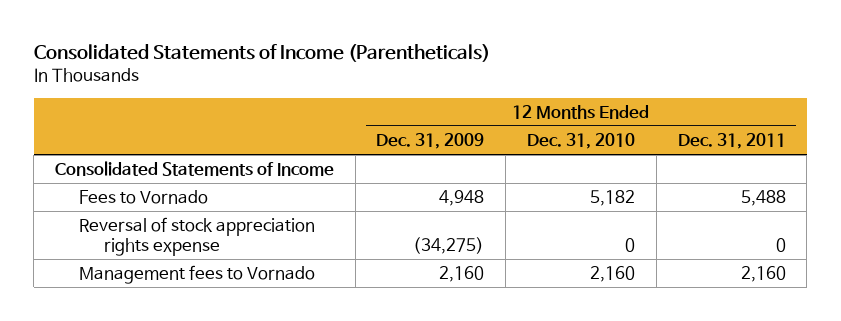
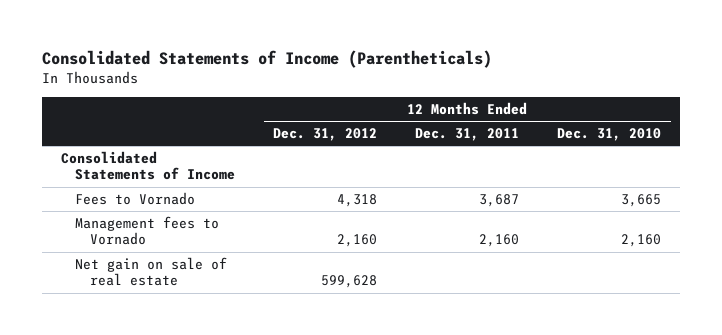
[376,133,485,150] Dec. 31, 2009 -> none
none -> [273,128,378,142] Dec. 31, 2012
[79,217,316,256] Reversal of stock appreciation rights expense -> none
[590,190,636,207] 5,182 -> [621,194,662,208] 3,665
[740,190,786,207] 5,488 -> [479,194,520,208] 3,687
none -> [75,257,228,287] Net gain on sale of real estate

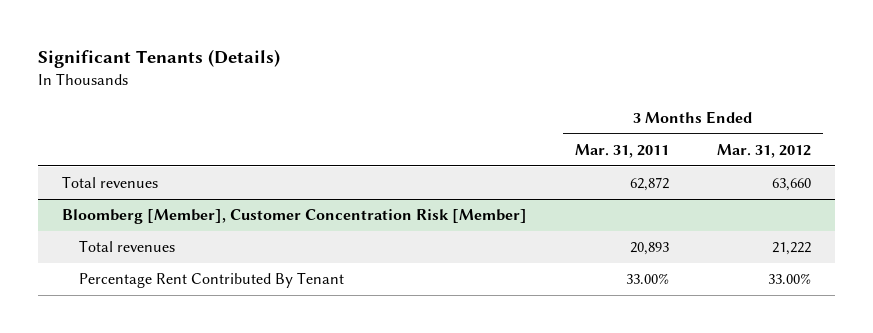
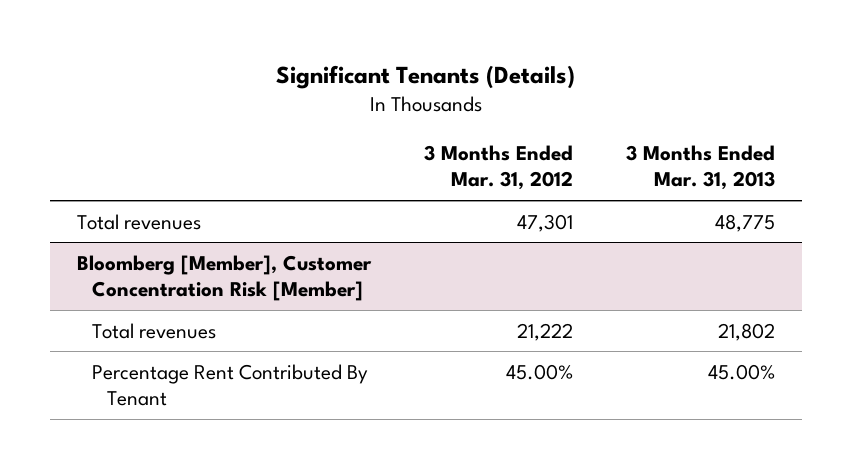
[575,144,670,159] Mar. 31, 2011 -> none
none -> [626,145,776,191] 3 Months Ended Mar. 31, 2013
[771,178,811,192] 63,660 -> [516,213,573,232] 47,301
[767,273,811,285] 33.00% -> [505,363,573,380] 45.00%

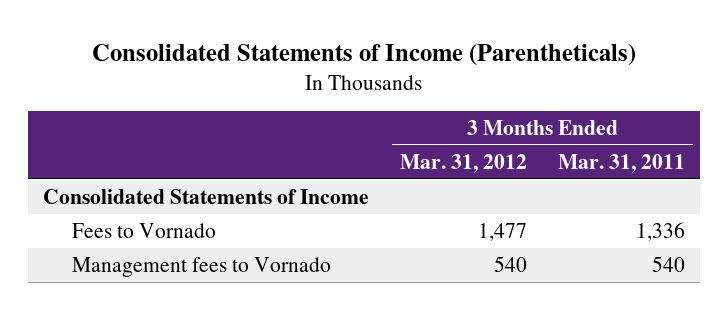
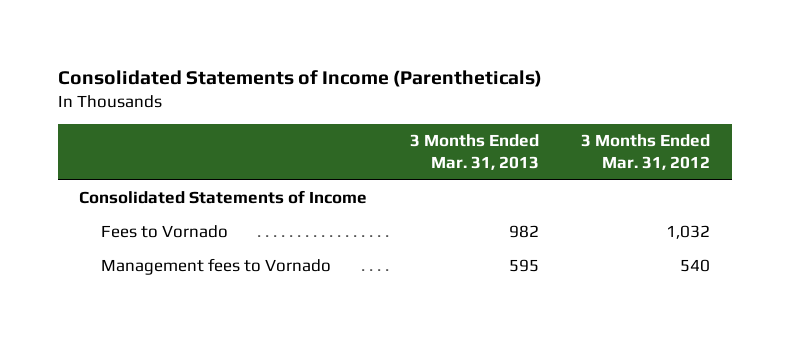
[557,153,685,173] Mar. 31, 2011 -> none
none -> [409,134,539,170] 3 Months Ended Mar. 31, 2013
[478,222,528,241] 1,477 -> [666,224,711,239] 1,032

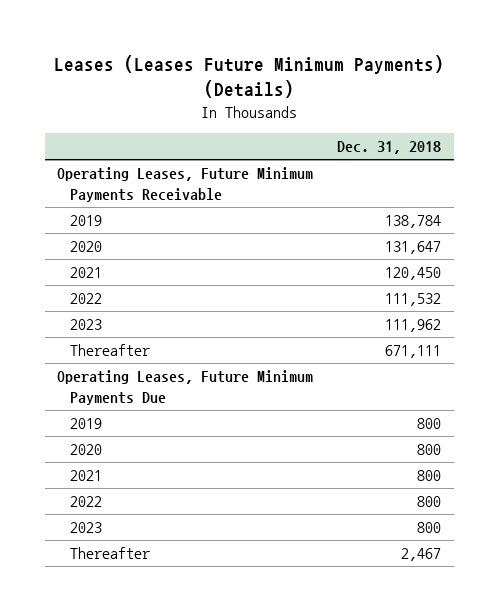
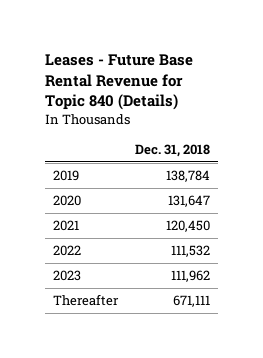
[54,54,445,98] Leases (Leases Future Minimum Payments) (Details) -> [45,54,194,111] Leases - Future Base Rental Revenue for Topic 840 (Details)
[56,167,313,203] Operating Leases, Future Minimum Payments Receivable -> none
[56,370,313,406] Operating Leases, Future Minimum Payments Due -> none
[70,418,103,430] 2019 -> none
[70,444,103,456] 2020 -> none
[70,470,103,482] 2021 -> none
[70,496,103,508] 2022 -> none
[70,522,103,534] 2023 -> none
[70,547,151,560] Thereafter -> none

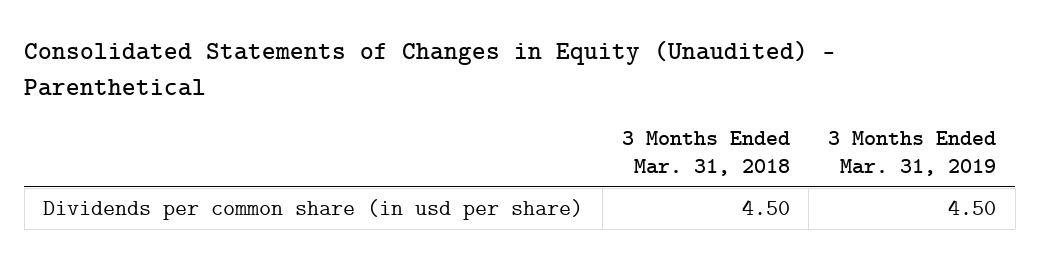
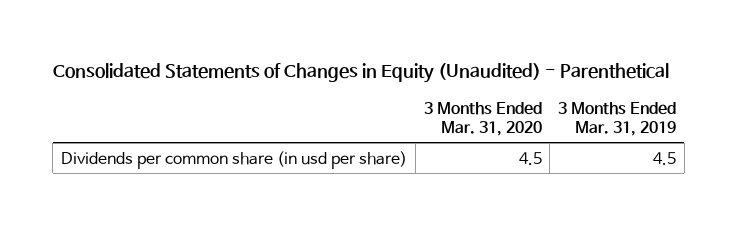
[621,130,790,177] 3 Months Ended Mar. 31, 2018 -> none
none -> [423,101,542,136] 3 Months Ended Mar. 31, 2020
[947,199,996,216] 4.50 -> [653,151,677,165] 4.5

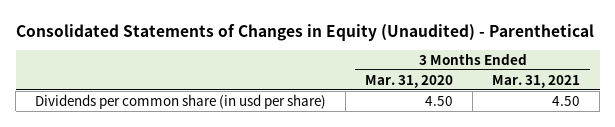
[558,101,677,136] 3 Months Ended Mar. 31, 2019 -> none
none -> [492,74,581,88] Mar. 31, 2021
[518,151,542,165] 4.5 -> [425,95,454,106] 4.50

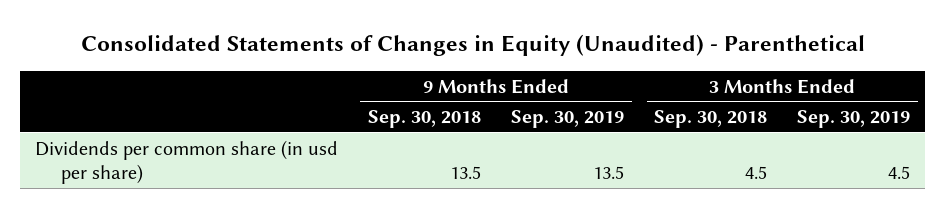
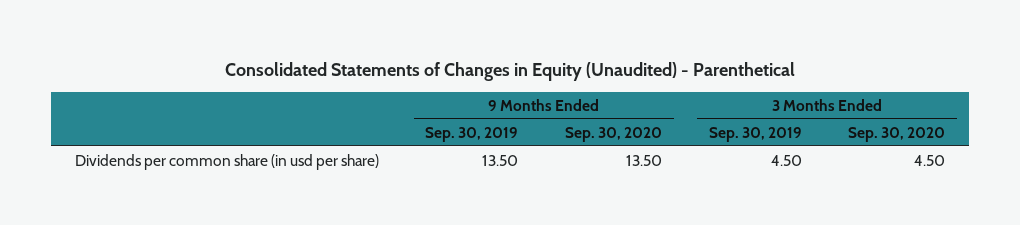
[367,110,481,129] Sep. 30, 2018 -> none
[654,110,768,129] Sep. 30, 2018 -> none
none -> [565,126,663,142] Sep. 30, 2020
none -> [848,126,946,142] Sep. 30, 2020
[593,166,625,180] 13.5 -> [482,155,519,167] 13.50
[888,166,911,180] 4.5 -> [770,155,802,167] 4.50

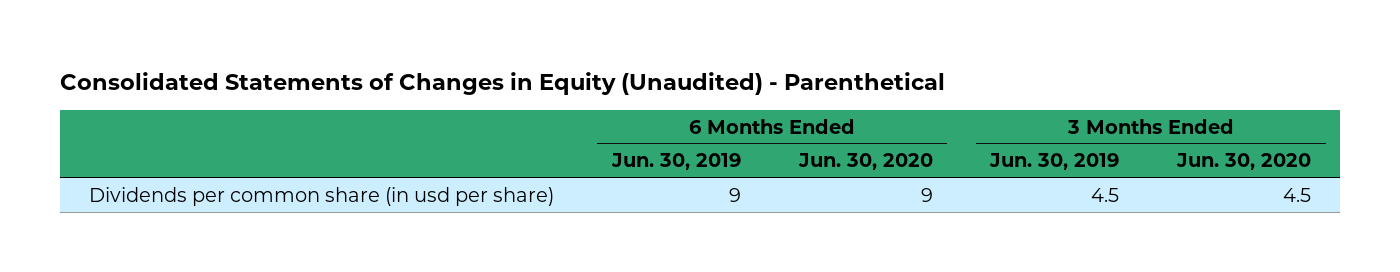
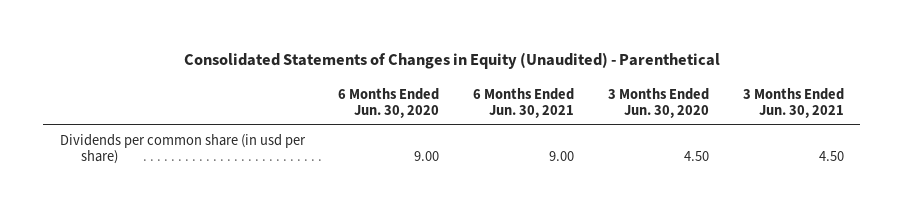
[610,153,741,171] Jun. 30, 2019 -> none
[989,153,1120,171] Jun. 30, 2019 -> none
none -> [473,87,575,119] 6 Months Ended Jun. 30, 2021
none -> [742,87,844,119] 3 Months Ended Jun. 30, 2021
[920,187,933,202] 9 -> [414,151,440,162] 9.00
[1283,187,1312,202] 4.5 -> [683,151,709,162] 4.50

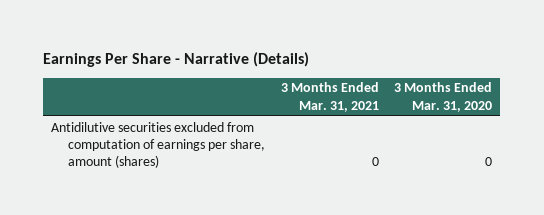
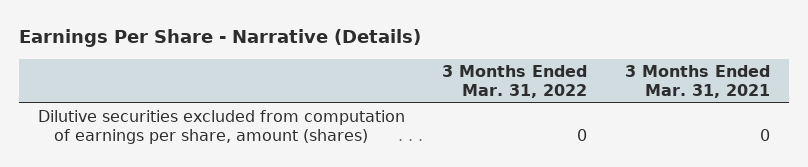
[394,82,493,112] 3 Months Ended Mar. 31, 2020 -> none
none -> [442,65,588,99] 3 Months Ended Mar. 31, 2022
[51,121,265,169] Antidilutive securities excluded from computation of earnings per share, amount (shares) -> [37,110,405,145] Dilutive securities excluded from computation of earnings per share, amount (shares)

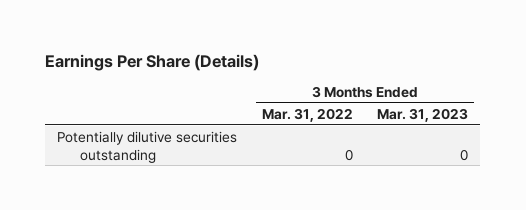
[18,29,421,48] Earnings Per Share - Narrative (Details) -> [45,54,260,72] Earnings Per Share (Details)
[624,65,770,99] 3 Months Ended Mar. 31, 2021 -> none
none -> [377,107,469,122] Mar. 31, 2023
[37,110,405,145] Dilutive securities excluded from computation of earnings per share, amount (shares) -> [57,130,238,163] Potentially dilutive securities outstanding

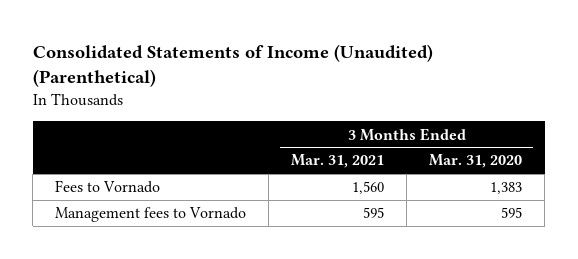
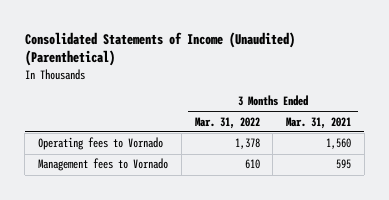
[429,154,523,169] Mar. 31, 2020 -> none
none -> [194,116,260,129] Mar. 31, 2022
[55,180,161,194] Fees to Vornado -> [38,137,164,151] Operating fees to Vornado

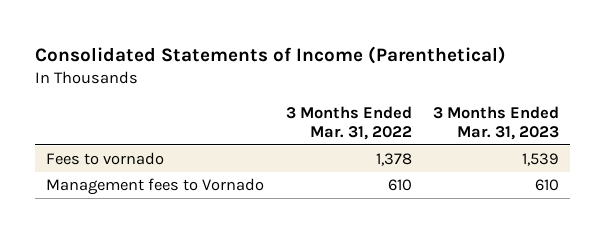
[24,31,295,67] Consolidated Statements of Income (Unaudited) (Parenthetical) -> [35,45,507,64] Consolidated Statements of Income (Parenthetical)
[286,116,352,129] Mar. 31, 2021 -> none
none -> [433,105,560,140] 3 Months Ended Mar. 31, 2023
[38,137,164,151] Operating fees to Vornado -> [46,152,165,166] Fees to vornado

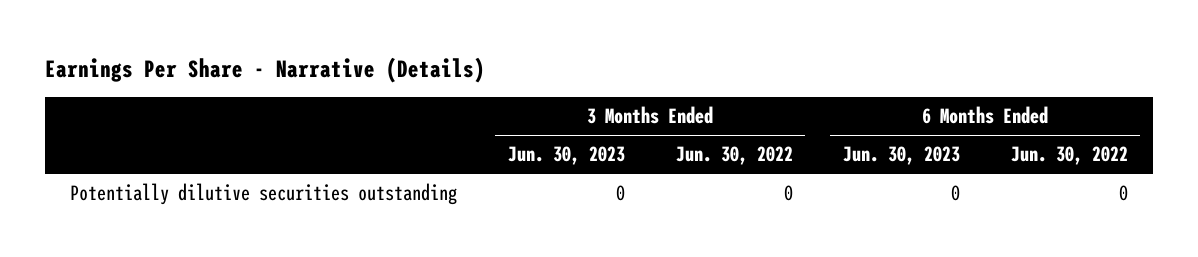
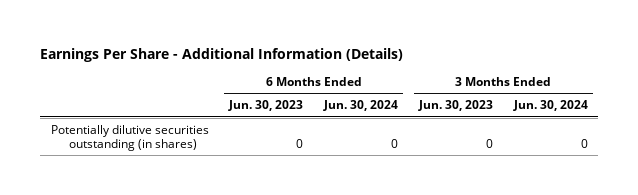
[45,56,486,83] Earnings Per Share - Narrative (Details) -> [40,47,404,62] Earnings Per Share - Additional Information (Details)
[675,146,793,166] Jun. 30, 2022 -> none
[1010,146,1128,166] Jun. 30, 2022 -> none
none -> [323,100,399,112] Jun. 30, 2024
none -> [512,100,588,112] Jun. 30, 2024
[70,183,458,206] Potentially dilutive securities outstanding -> [50,124,209,151] Potentially dilutive securities outstanding (in shares)

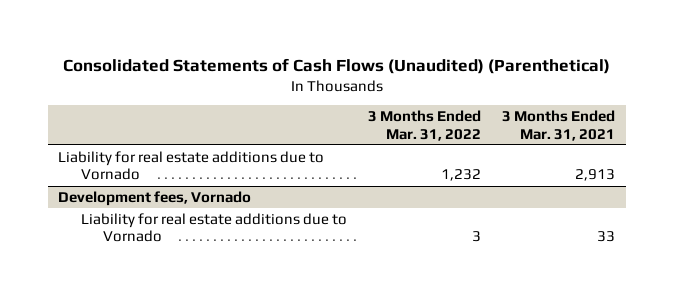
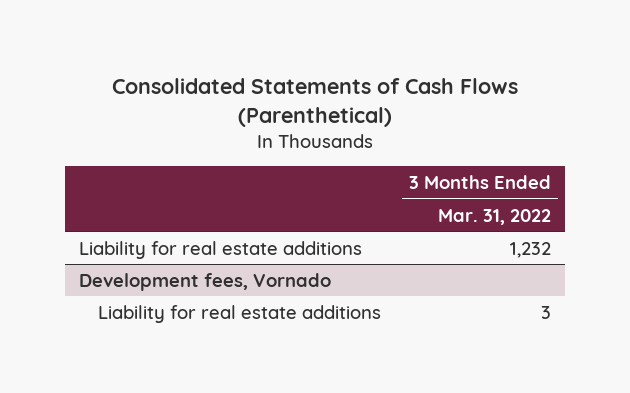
[62,57,610,74] Consolidated Statements of Cash Flows (Unaudited) (Parenthetical) -> [111,77,518,127] Consolidated Statements of Cash Flows (Parenthetical)
[502,110,616,141] 3 Months Ended Mar. 31, 2021 -> none
[58,151,325,181] Liability for real estate additions due to Vornado -> [78,240,362,259] Liability for real estate additions
[80,213,347,243] Liability for real estate additions due to Vornado -> [97,304,381,323] Liability for real estate additions

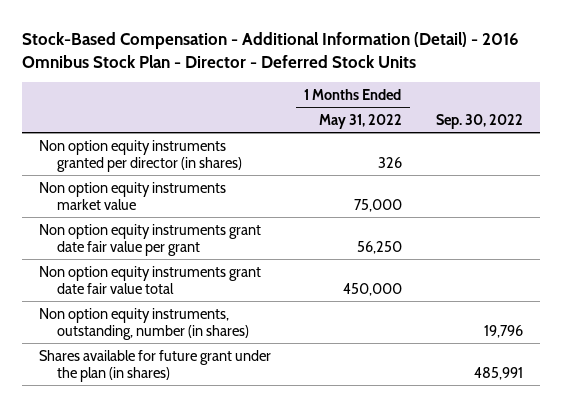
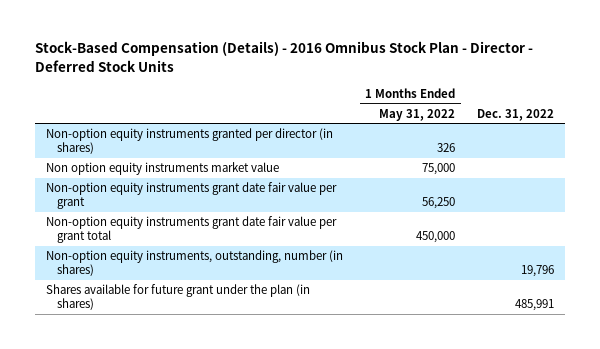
[22,31,520,68] Stock-Based Compensation - Additional Information (Detail) - 2016 Omnibus Stock Plan - Director - Deferred Stock Units -> [35,41,534,72] Stock-Based Compensation (Details) - 2016 Omnibus Stock Plan - Director - Deferred Stock Units
[435,113,523,129] Sep. 30, 2022 -> none
none -> [477,108,555,121] Dec. 31, 2022
[39,139,242,172] Non option equity instruments granted per director (in shares) -> [46,128,334,155] Non-option equity instruments granted per director (in shares)
[39,223,262,256] Non option equity instruments grant date fair value per grant -> [46,182,338,210] Non-option equity instruments grant date fair value per grant
[39,265,262,294] Non option equity instruments grant date fair value total -> [46,216,338,244] Non-option equity instruments grant date fair value per grant total
[39,307,249,340] Non option equity instruments, outstanding, number (in shares) -> [46,250,344,277] Non-option equity instruments, outstanding, number (in shares)

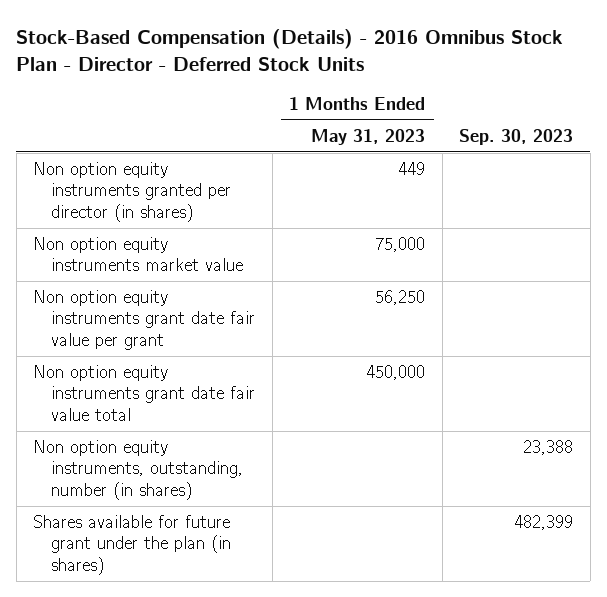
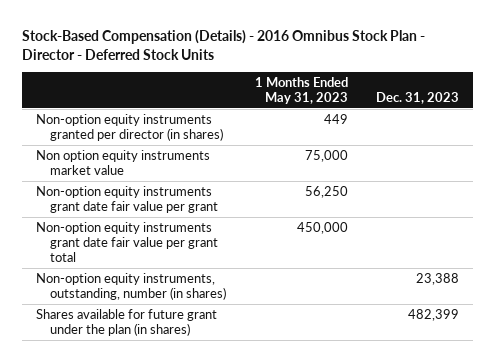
[459,128,574,145] Sep. 30, 2023 -> none
none -> [376,91,460,104] Dec. 31, 2023
[33,161,232,222] Non option equity instruments granted per director (in shares) -> [35,113,224,141] Non-option equity instruments granted per director (in shares)
[33,289,256,350] Non option equity instruments grant date fair value per grant -> [35,185,219,213] Non-option equity instruments grant date fair value per grant
[33,364,256,421] Non option equity instruments grant date fair value total -> [35,221,219,263] Non-option equity instruments grant date fair value per grant total
[33,439,244,500] Non option equity instruments, outstanding, number (in shares) -> [35,272,227,300] Non-option equity instruments, outstanding, number (in shares)

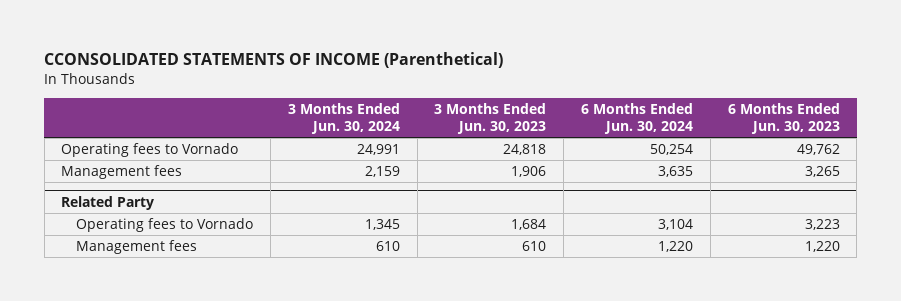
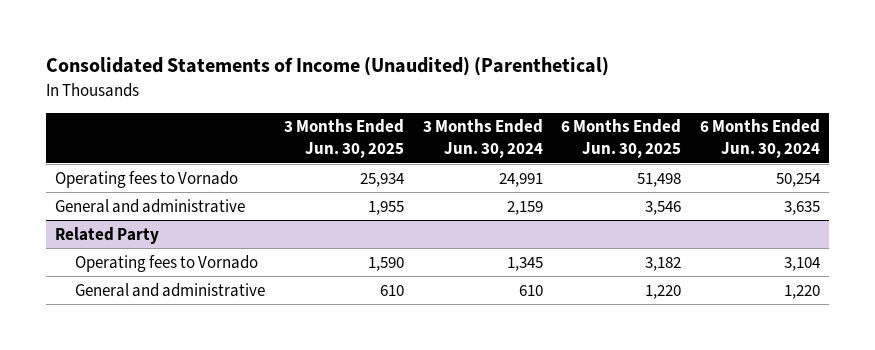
[44,52,504,69] CCONSOLIDATED STATEMENTS OF INCOME (Parenthetical) -> [45,57,609,77] Consolidated Statements of Income (Unaudited) (Parenthetical)
[434,102,547,135] 3 Months Ended Jun. 30, 2023 -> none
[727,102,840,135] 6 Months Ended Jun. 30, 2023 -> none
none -> [284,119,405,159] 3 Months Ended Jun. 30, 2025
none -> [561,119,682,159] 6 Months Ended Jun. 30, 2025
[61,164,183,179] Management fees -> [55,198,246,213] General and administrative
[76,239,198,254] Management fees -> [75,282,266,297] General and administrative

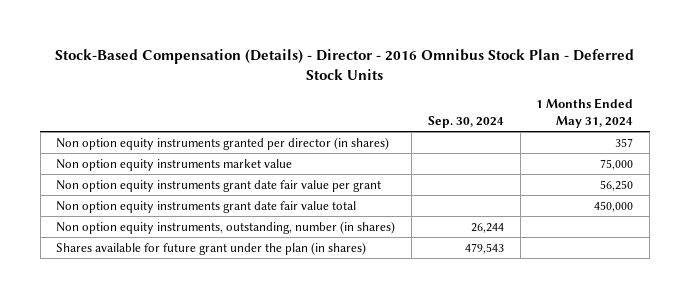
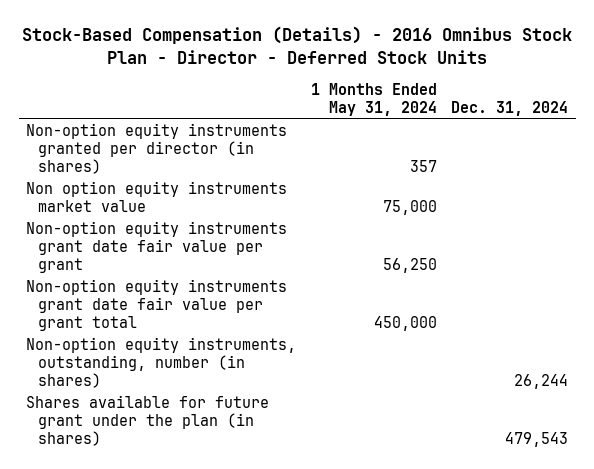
[54,49,634,81] Stock-Based Compensation (Details) - Director - 2016 Omnibus Stock Plan - Deferred Stock Units -> [22,26,573,64] Stock-Based Compensation (Details) - 2016 Omnibus Stock Plan - Director - Deferred Stock Units
[427,115,504,128] Sep. 30, 2024 -> none
none -> [451,100,569,116] Dec. 31, 2024
[56,136,390,150] Non option equity instruments granted per director (in shares) -> [26,123,288,175] Non-option equity instruments granted per director (in shares)
[56,179,382,192] Non option equity instruments grant date fair value per grant -> [26,221,288,274] Non-option equity instruments grant date fair value per grant
[56,200,357,213] Non option equity instruments grant date fair value total -> [26,279,288,332] Non-option equity instruments grant date fair value per grant total
[56,220,396,234] Non option equity instruments, outstanding, number (in shares) -> [26,337,297,389] Non-option equity instruments, outstanding, number (in shares)

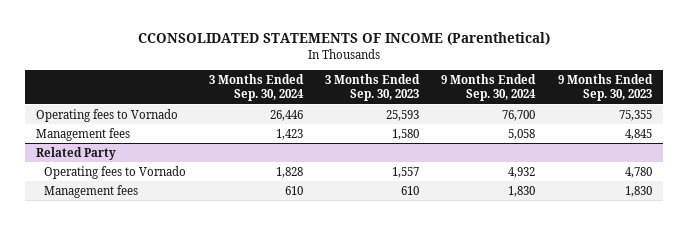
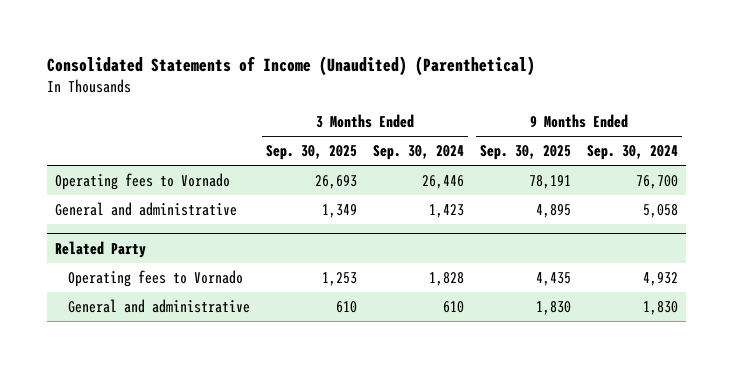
[137,32,550,46] CCONSOLIDATED STATEMENTS OF INCOME (Parenthetical) -> [47,56,536,77] Consolidated Statements of Income (Unaudited) (Parenthetical)
[325,74,421,102] 3 Months Ended Sep. 30, 2023 -> none
[557,74,653,102] 9 Months Ended Sep. 30, 2023 -> none
none -> [265,145,357,161] Sep. 30, 2025
none -> [479,145,571,161] Sep. 30, 2025
[36,127,131,141] Management fees -> [55,201,238,216] General and administrative
[44,184,139,198] Management fees -> [67,298,250,313] General and administrative

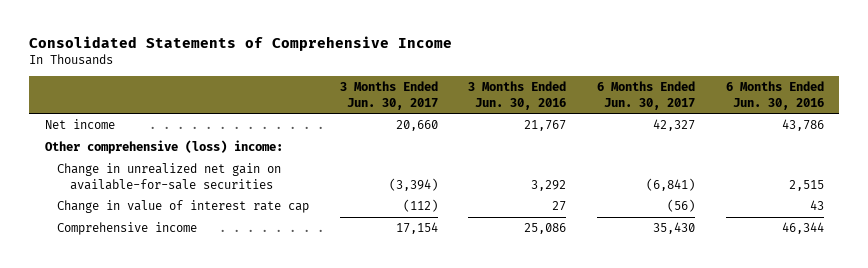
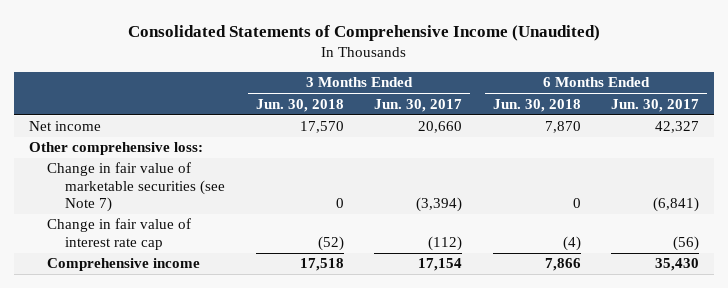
[29,35,453,51] Consolidated Statements of Comprehensive Income -> [128,25,601,42] Consolidated Statements of Comprehensive Income (Unaudited)
[468,81,567,110] 3 Months Ended Jun. 30, 2016 -> none
[725,81,824,110] 6 Months Ended Jun. 30, 2016 -> none
none -> [255,98,344,112] Jun. 30, 2018
none -> [492,98,581,112] Jun. 30, 2018
[44,140,283,155] Other comprehensive (loss) income: -> [29,142,204,156] Other comprehensive loss:
[57,163,282,190] Change in unrealized net gain on available-for-sale securities -> [47,162,226,212] Change in fair value of marketable securities (see Note 7)
[57,200,310,214] Change in value of interest rate cap -> [47,218,192,250] Change in fair value of interest rate cap

